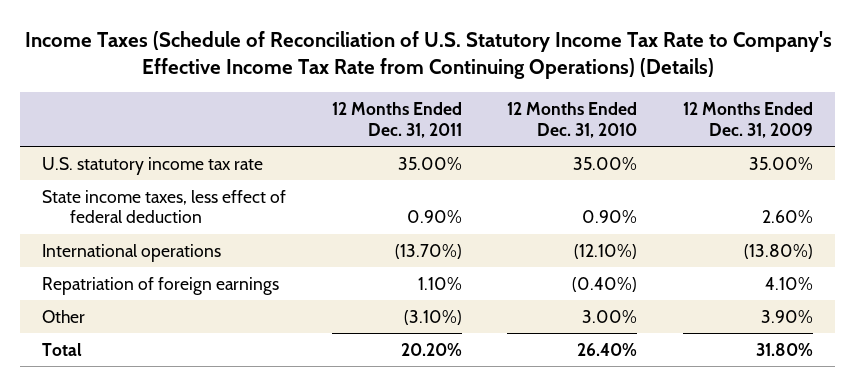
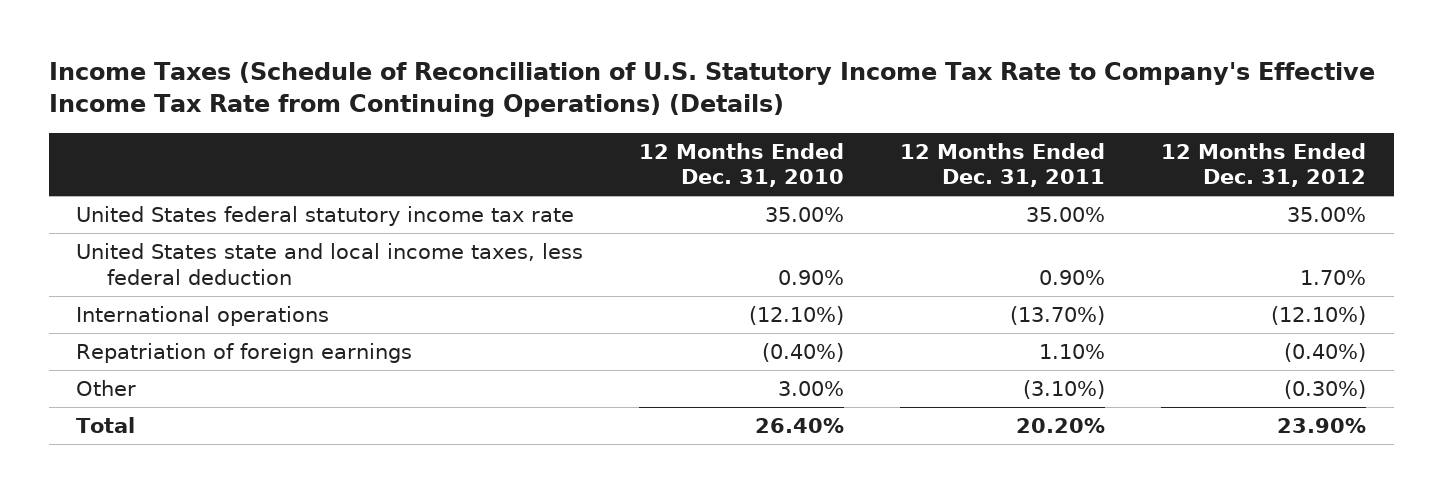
[682,101,813,138] 12 Months Ended Dec. 31, 2009 -> none
none -> [1160,142,1366,188] 12 Months Ended Dec. 31, 2012
[42,156,264,175] U.S. statutory income tax rate -> [76,206,575,227] United States federal statutory income tax rate
[42,189,287,224] State income taxes, less effect of federal deduction -> [76,243,584,285] United States state and local income taxes, less federal deduction

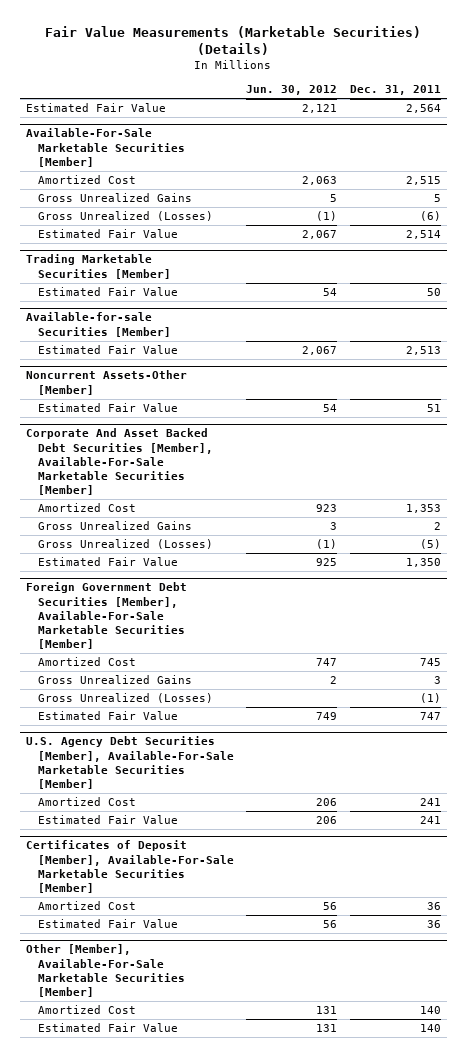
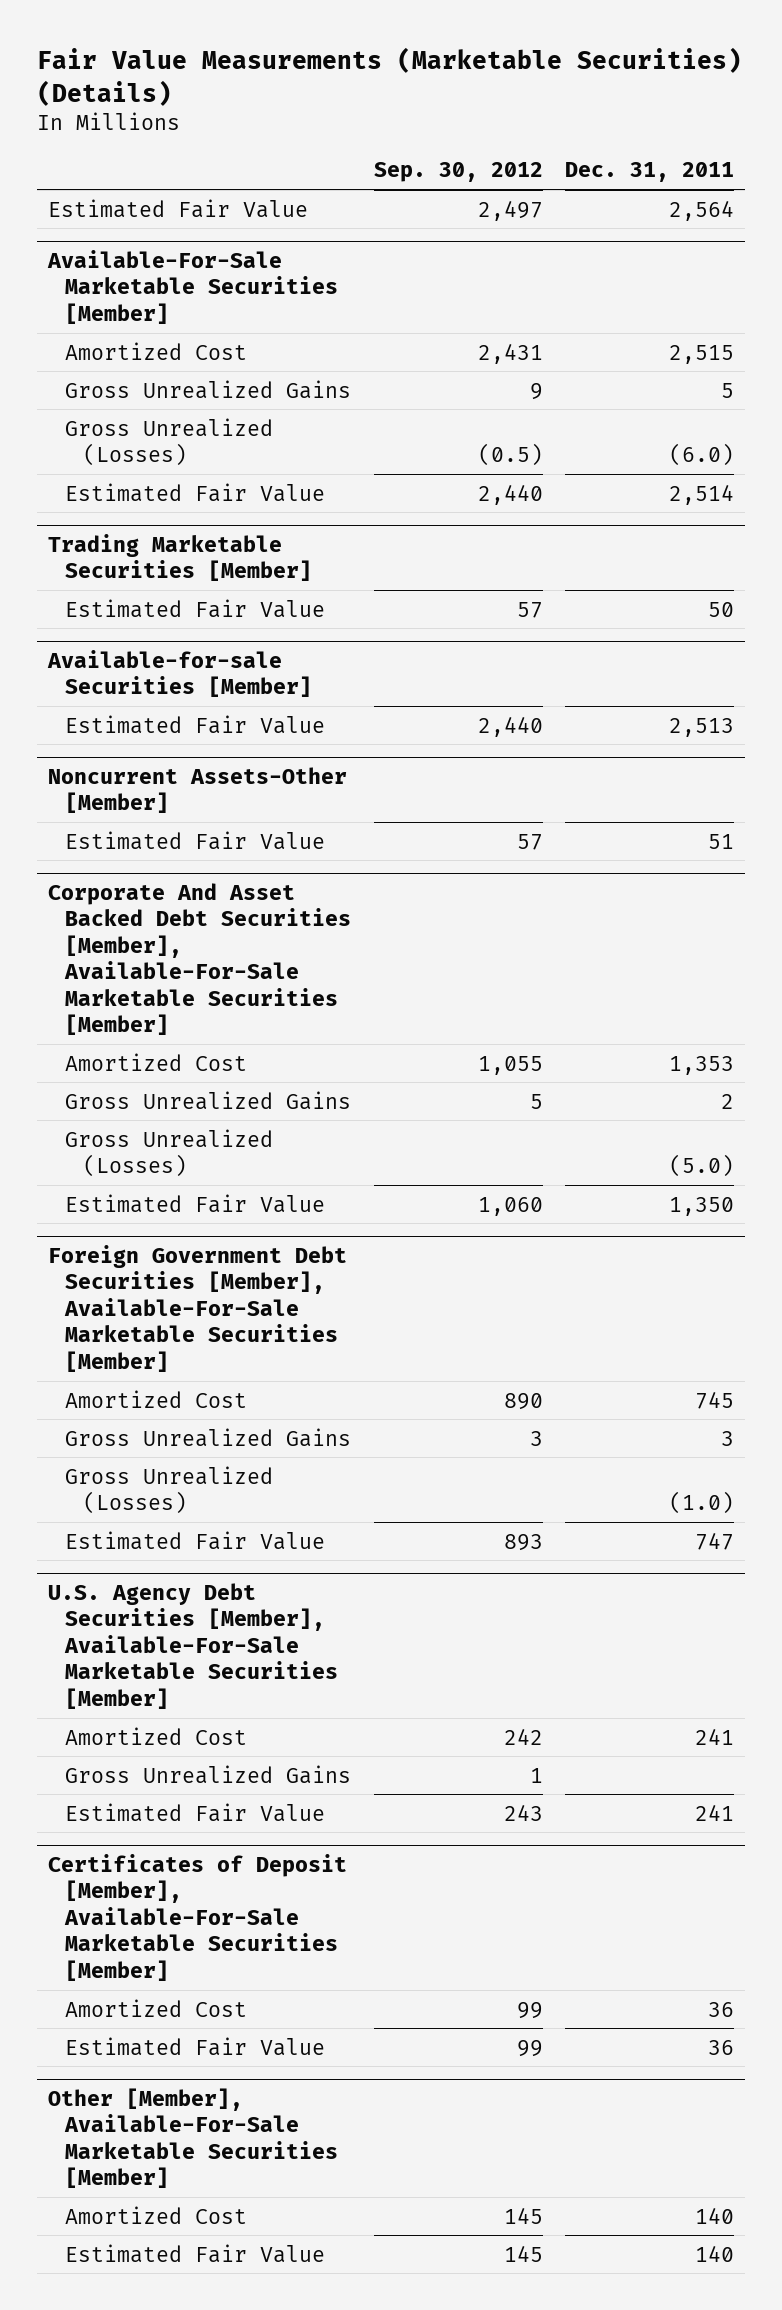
[246,85,338,96] Jun. 30, 2012 -> none
none -> [373,162,543,183] Sep. 30, 2012
[419,211,441,222] (6) -> [668,442,734,466] (6.0)
[419,539,441,550] (5) -> [668,1153,734,1177] (5.0)
[419,693,441,704] (1) -> [668,1490,734,1514] (1.0)
none -> [65,1764,352,1784] Gross Unrealized Gains

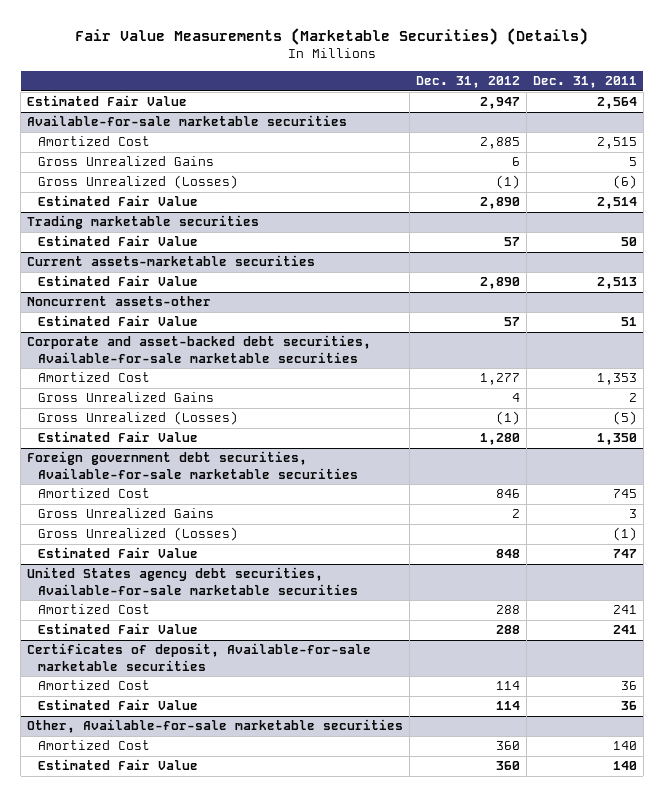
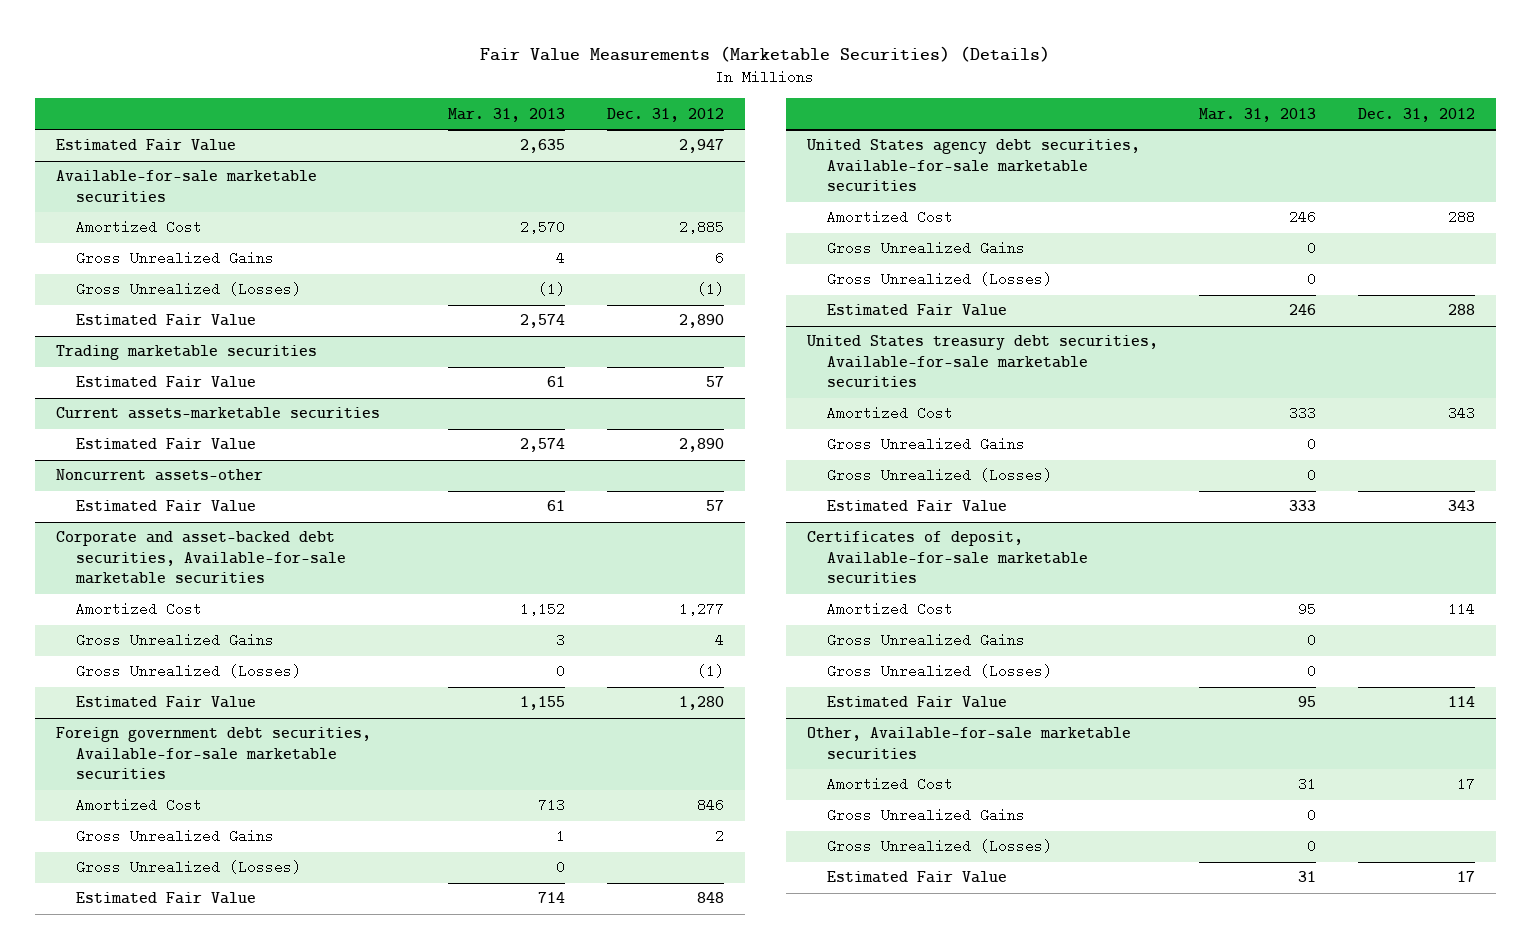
[532,76,637,89] Dec. 31, 2011 -> none
none -> [448,107,566,122] Mar. 31, 2013
none -> [826,241,1025,256] Gross Unrealized Gains
none -> [826,272,1052,287] Gross Unrealized (Losses)
none -> [805,335,1158,388] United States treasury debt securities, Available-for-sale marketable securities
none -> [826,406,953,421] Amortized Cost
none -> [826,437,1025,452] Gross Unrealized Gains
none -> [826,468,1052,483] Gross Unrealized (Losses)
none -> [826,500,1007,513] Estimated Fair Value
none -> [826,633,1025,648] Gross Unrealized Gains
none -> [826,664,1052,679] Gross Unrealized (Losses)
[495,741,520,751] 360 -> [1457,777,1476,792] 17
none -> [826,808,1025,823] Gross Unrealized Gains
none -> [826,839,1052,854] Gross Unrealized (Losses)
[495,761,520,771] 360 -> [1457,871,1476,883] 17

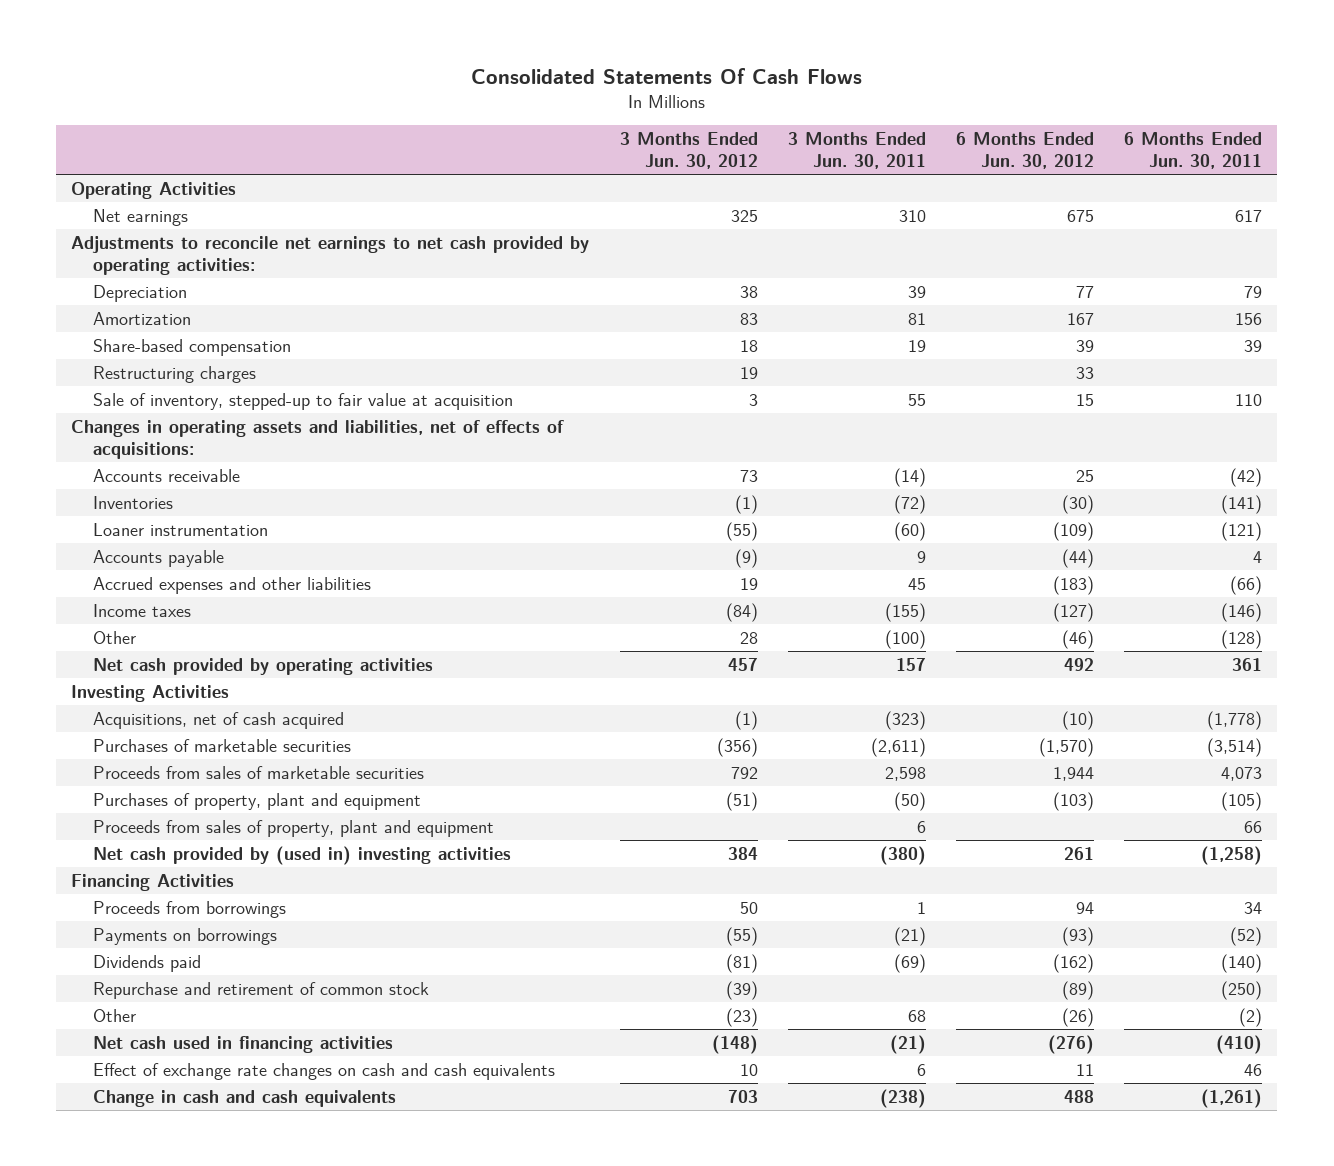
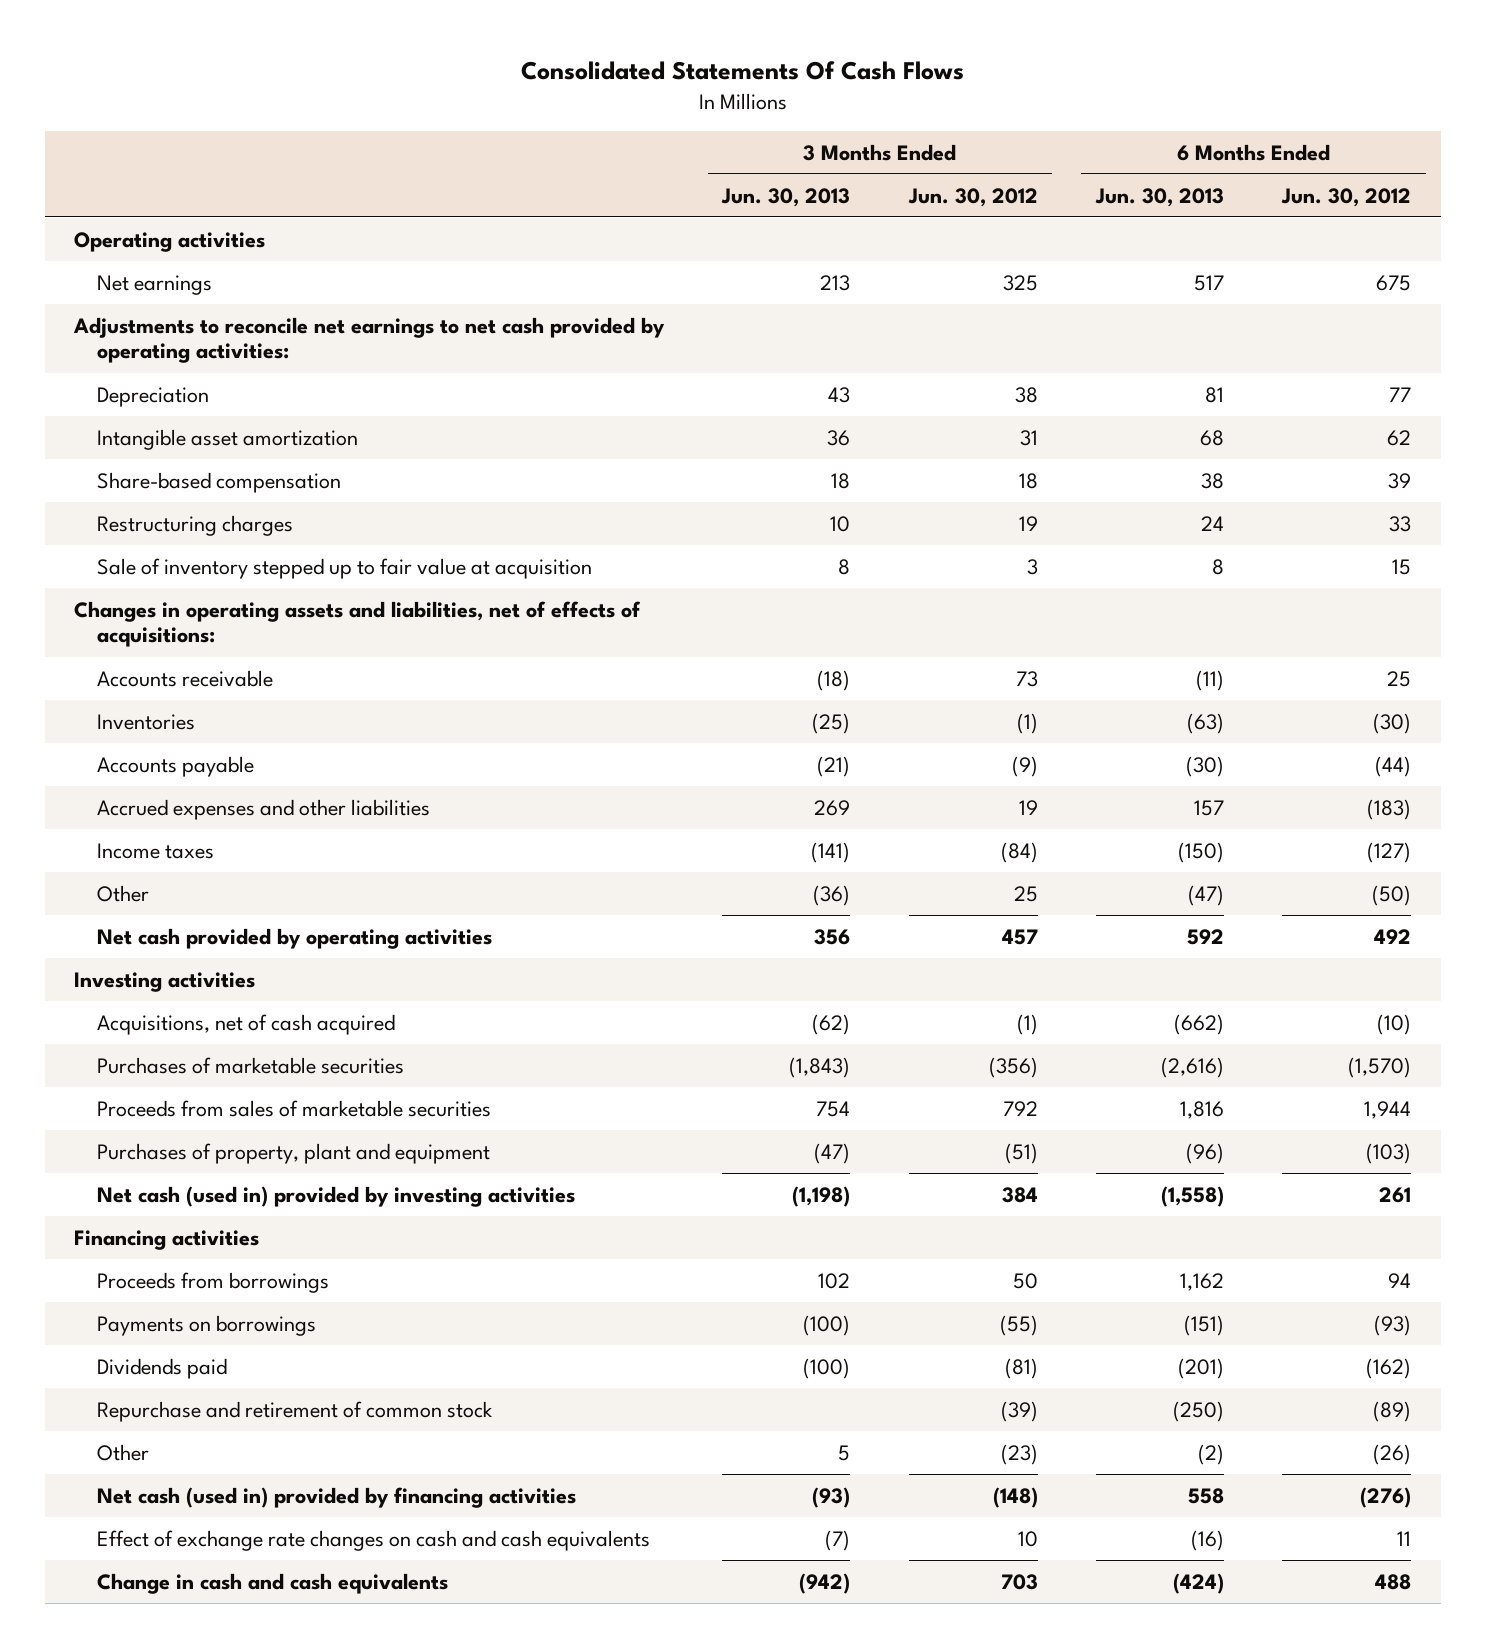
[787,131,926,169] 3 Months Ended Jun. 30, 2011 -> none
[1124,131,1263,169] 6 Months Ended Jun. 30, 2011 -> none
none -> [721,187,851,207] Jun. 30, 2013
none -> [1095,187,1225,207] Jun. 30, 2013
[71,181,237,199] Operating Activities -> [73,231,265,252] Operating activities
[93,311,192,325] Amortization -> [97,428,359,450] Intangible asset amortization
[739,312,758,325] 83 -> [1019,429,1038,446] 31
[1067,312,1095,325] 167 -> [1387,429,1412,446] 62
[93,392,514,410] Sale of inventory, stepped-up to fair value at acquisition -> [97,557,593,579] Sale of inventory stepped up to fair value at acquisition
[93,522,269,536] Loaner instrumentation -> none
[739,631,758,644] 28 -> [1013,885,1038,902] 25
[1062,629,1095,649] (46) -> [1372,884,1412,906] (50)
[71,684,230,702] Investing Activities -> [73,971,255,992] Investing activities
[93,819,495,837] Proceeds from sales of property, plant and equipment -> none
[93,845,512,865] Net cash provided by (used in) investing activities -> [97,1185,576,1207] Net cash (used in) provided by investing activities
[71,873,235,891] Financing Activities -> [73,1229,259,1250] Financing activities
[93,1035,394,1053] Net cash used in financing activities -> [97,1486,577,1508] Net cash (used in) provided by financing activities

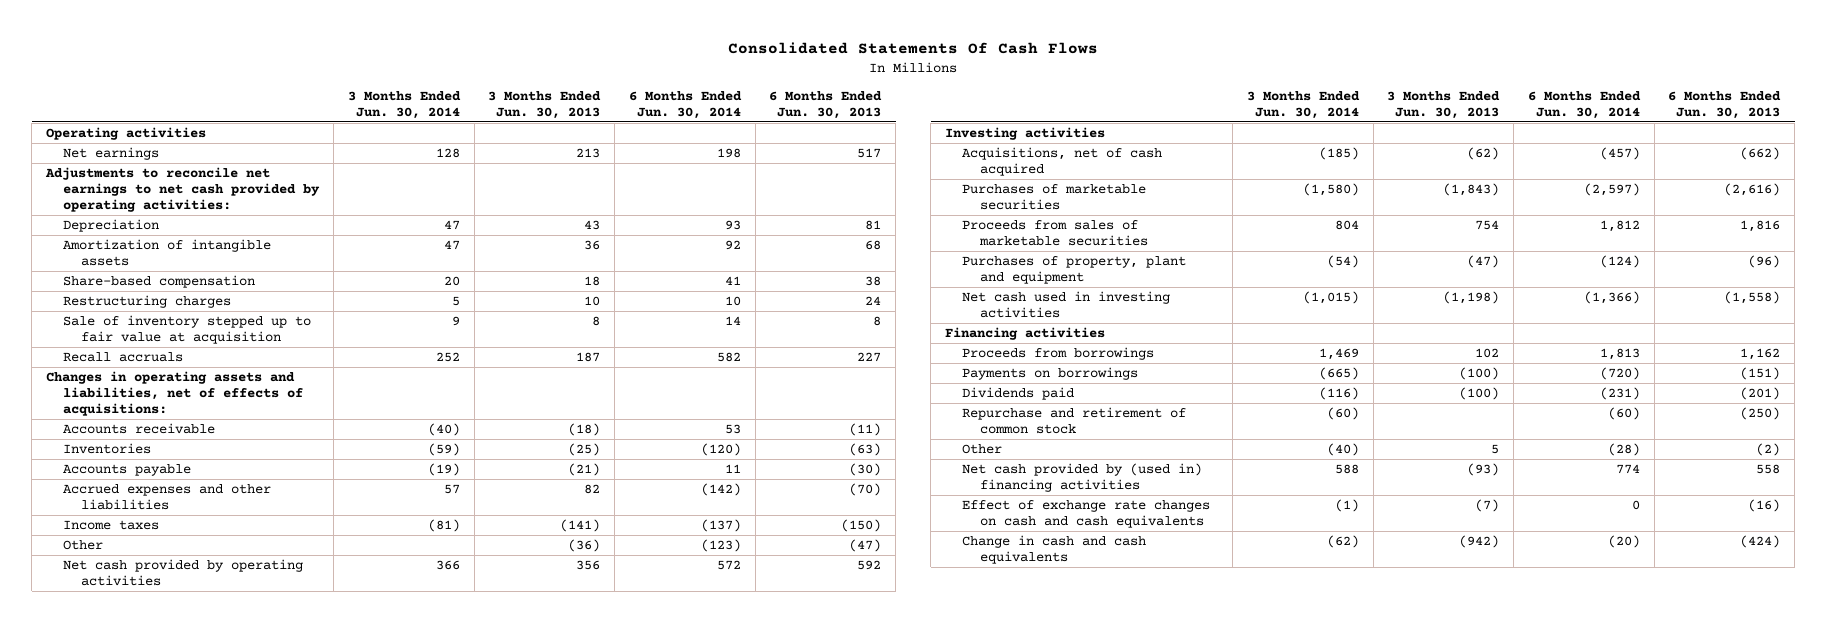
[907,187,1038,207] Jun. 30, 2012 -> none
[1281,187,1412,207] Jun. 30, 2012 -> none
none -> [347,91,461,120] 3 Months Ended Jun. 30, 2014
none -> [628,91,742,120] 6 Months Ended Jun. 30, 2014
[97,428,359,450] Intangible asset amortization -> [63,238,272,266] Amortization of intangible assets
none -> [63,351,184,362] Recall accruals
[814,799,851,816] 269 -> [584,483,601,494] 82
[1194,799,1225,816] 157 -> [849,482,882,496] (70)
[97,1185,576,1207] Net cash (used in) provided by investing activities -> [962,290,1171,318] Net cash used in investing activities
[97,1486,577,1508] Net cash (used in) provided by financing activities -> [962,462,1203,492] Net cash provided by (used in) financing activities

